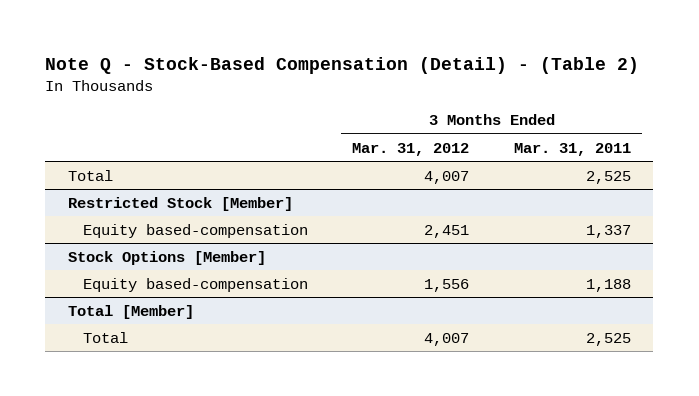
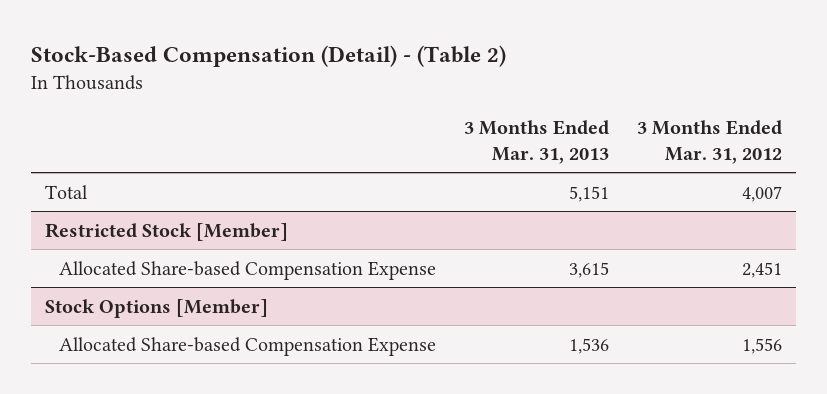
[45,56,640,74] Note Q - Stock-Based Compensation (Detail) - (Table 2) -> [30,44,506,67] Stock-Based Compensation (Detail) - (Table 2)
[513,142,631,156] Mar. 31, 2011 -> none
none -> [464,120,610,164] 3 Months Ended Mar. 31, 2013
[82,223,308,238] Equity based-compensation -> [59,260,437,280] Allocated Share-based Compensation Expense
[67,304,194,319] Total [Member] -> none
[82,331,128,343] Total -> none
[82,277,308,292] Equity based-compensation -> [59,336,437,356] Allocated Share-based Compensation Expense

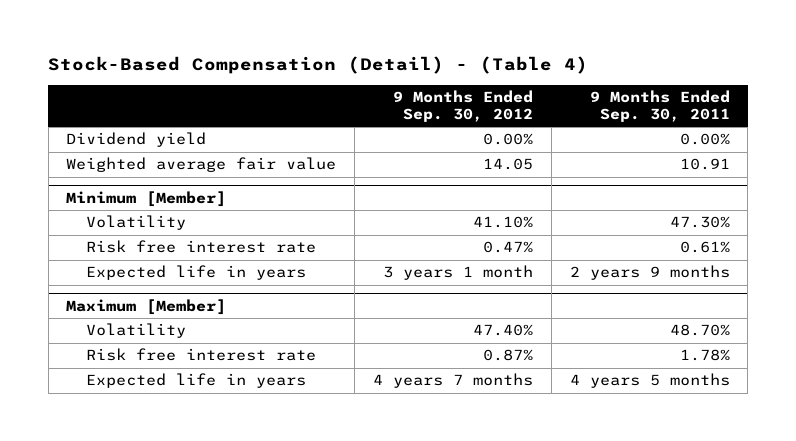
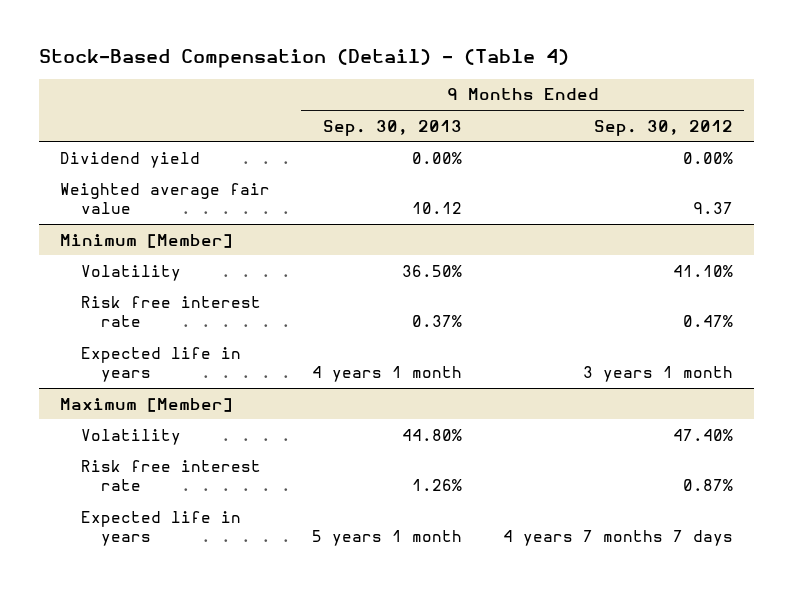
[589,90,730,122] 9 Months Ended Sep. 30, 2011 -> none
none -> [322,119,462,136] Sep. 30, 2013
[482,158,533,171] 14.05 -> [693,202,734,215] 9.37
[372,373,533,389] 4 years 7 months -> [503,530,734,547] 4 years 7 months 7 days

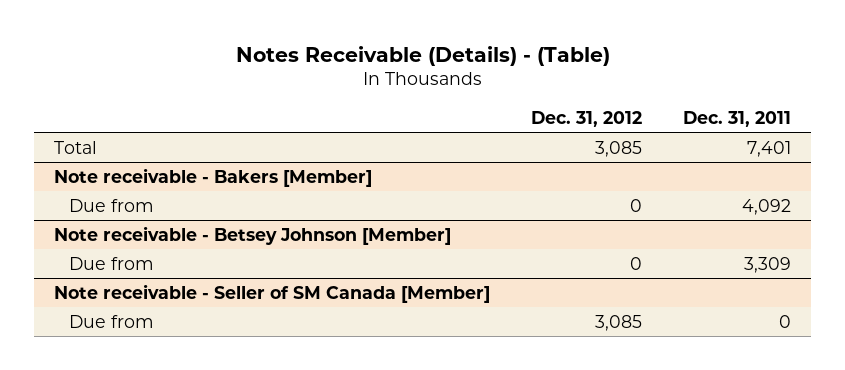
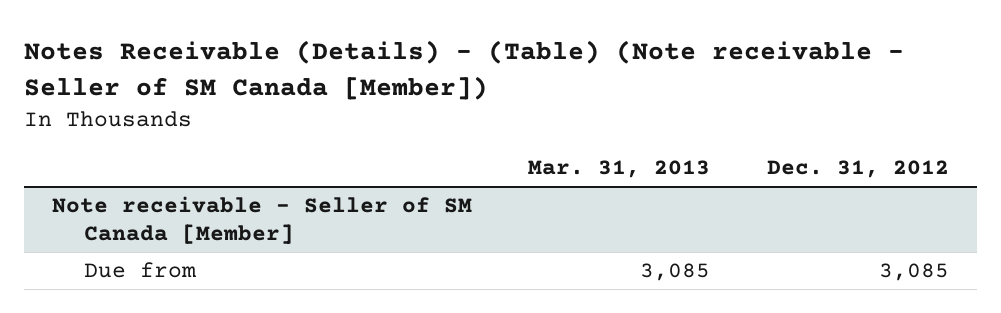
[235,45,610,66] Notes Receivable (Details) - (Table) -> [23,40,904,100] Notes Receivable (Details) - (Table) (Note receivable - Seller of SM Canada [Member])
[682,110,791,127] Dec. 31, 2011 -> none
none -> [528,160,711,179] Mar. 31, 2013
[54,140,98,154] Total -> none
[54,167,373,187] Note receivable - Bakers [Member] -> none
[68,198,154,212] Due from -> none
[54,225,452,245] Note receivable - Betsey Johnson [Member] -> none
[68,256,154,270] Due from -> none

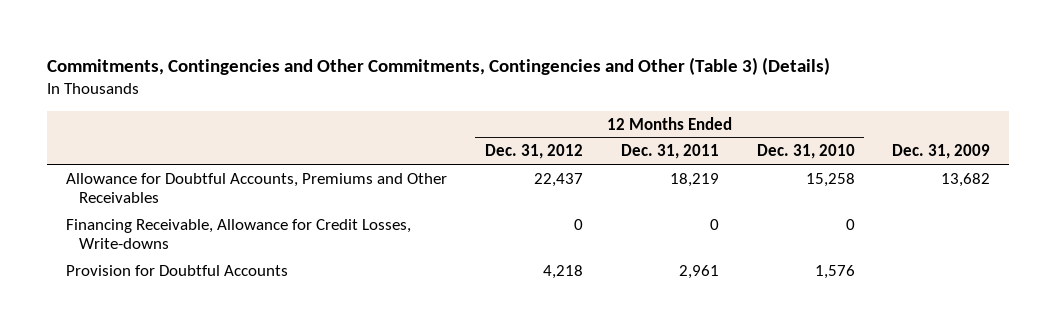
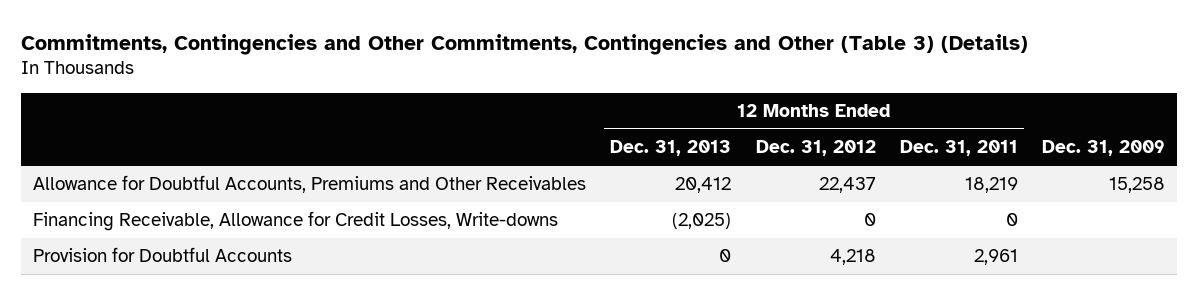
[756,144,855,160] Dec. 31, 2010 -> none
none -> [610,140,732,157] Dec. 31, 2013
[941,172,991,187] 13,682 -> [1109,177,1166,194] 15,258

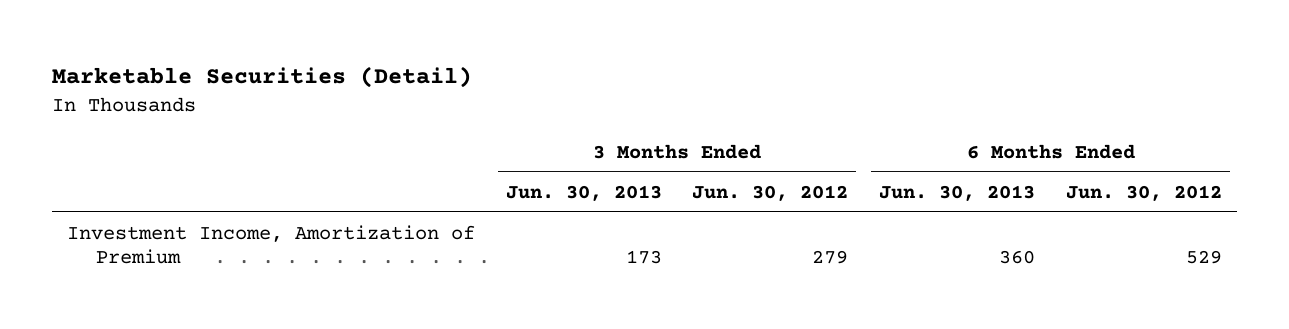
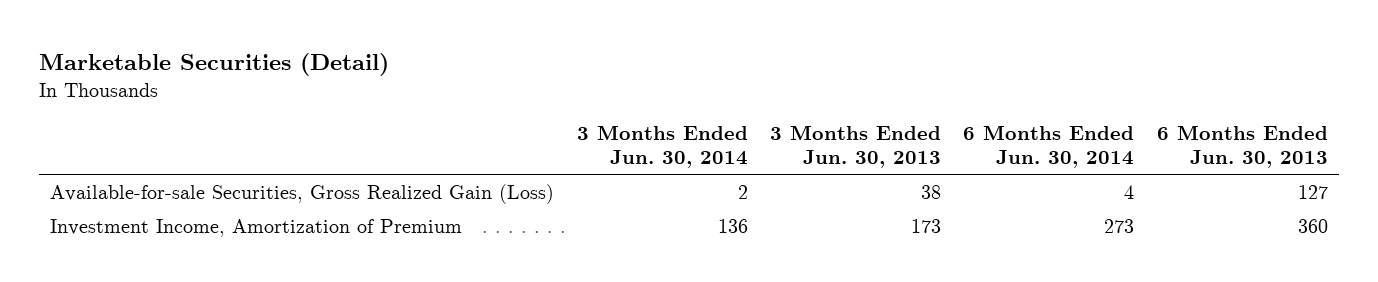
[692,184,849,201] Jun. 30, 2012 -> none
[1065,184,1222,201] Jun. 30, 2012 -> none
none -> [576,125,748,169] 3 Months Ended Jun. 30, 2014
none -> [963,125,1135,169] 6 Months Ended Jun. 30, 2014
none -> [50,183,555,204] Available-for-sale Securities, Gross Realized Gain (Loss)

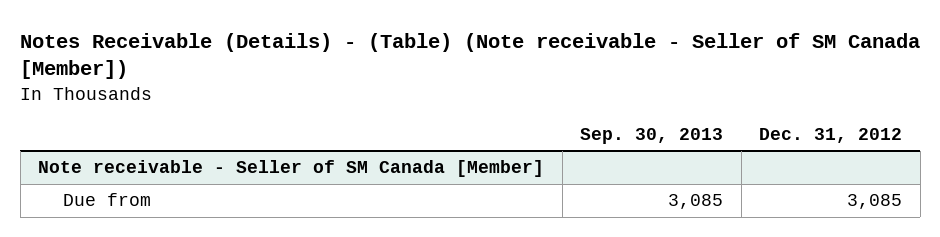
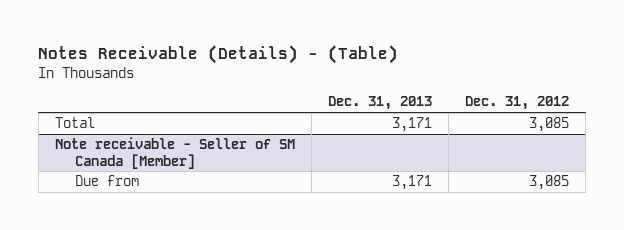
[20,32,921,80] Notes Receivable (Details) - (Table) (Note receivable - Seller of SM Canada [Member]) -> [38,45,399,65] Notes Receivable (Details) - (Table)
[580,127,724,144] Sep. 30, 2013 -> none
none -> [328,96,433,111] Dec. 31, 2013
none -> [54,117,95,129] Total

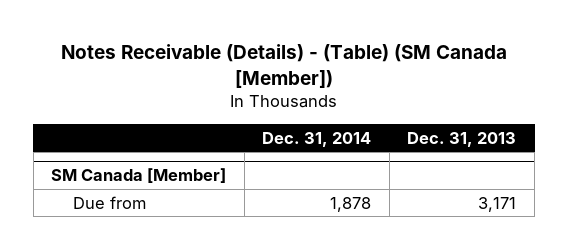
[38,45,399,65] Notes Receivable (Details) - (Table) -> [60,43,507,88] Notes Receivable (Details) - (Table) (SM Canada [Member])
[465,96,570,111] Dec. 31, 2012 -> none
none -> [262,131,372,147] Dec. 31, 2014
[54,117,95,129] Total -> none
[54,137,295,169] Note receivable - Seller of SM Canada [Member] -> none
none -> [51,168,227,184] SM Canada [Member]

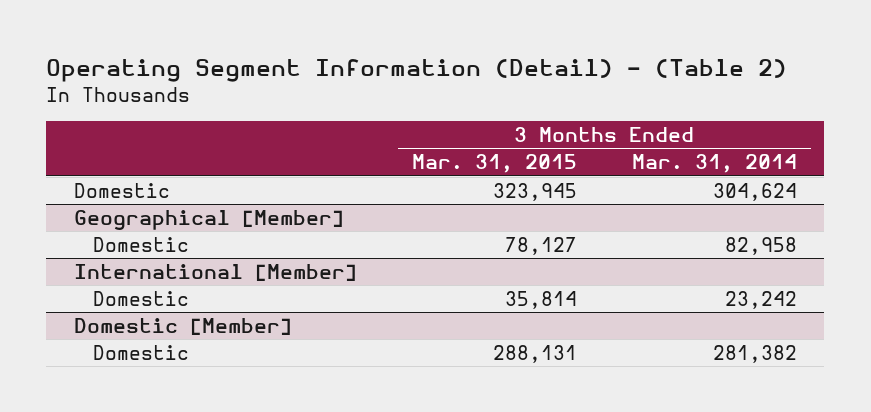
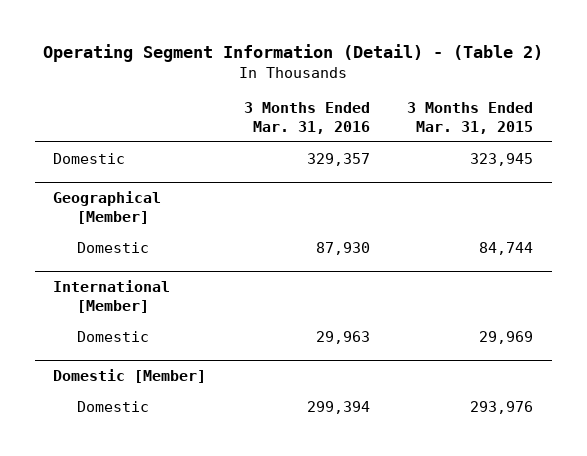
[631,154,797,174] Mar. 31, 2014 -> none
none -> [243,102,370,135] 3 Months Ended Mar. 31, 2016
[504,236,577,255] 78,127 -> [479,241,534,255] 84,744
[504,290,577,309] 35,814 -> [479,330,534,344] 29,969
[492,344,577,363] 288,131 -> [470,400,534,414] 293,976

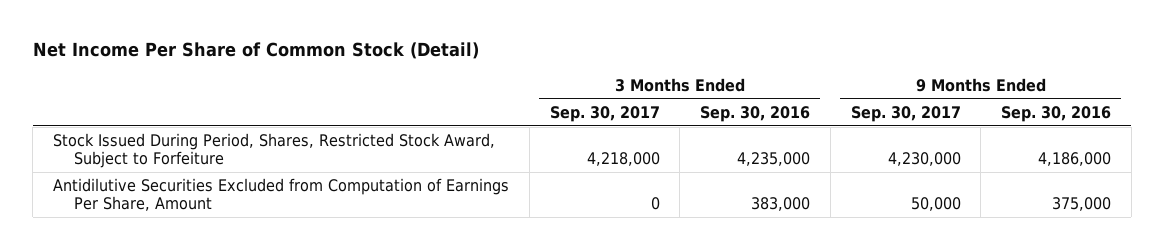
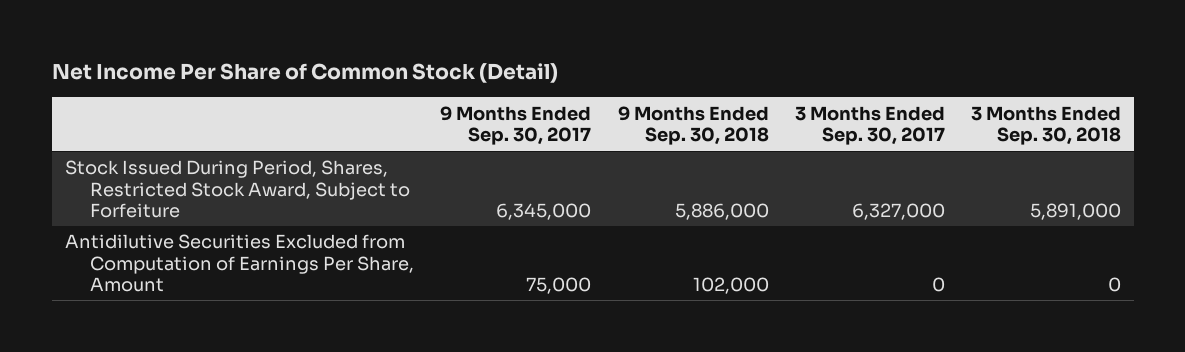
[700,105,811,122] Sep. 30, 2016 -> none
[1001,105,1112,122] Sep. 30, 2016 -> none
none -> [617,105,769,146] 9 Months Ended Sep. 30, 2018
none -> [970,105,1121,146] 3 Months Ended Sep. 30, 2018
[586,152,660,167] 4,218,000 -> [851,203,945,221] 6,327,000
[887,152,961,167] 4,230,000 -> [496,203,592,221] 6,345,000
[910,197,961,212] 50,000 -> [526,277,592,295] 75,000

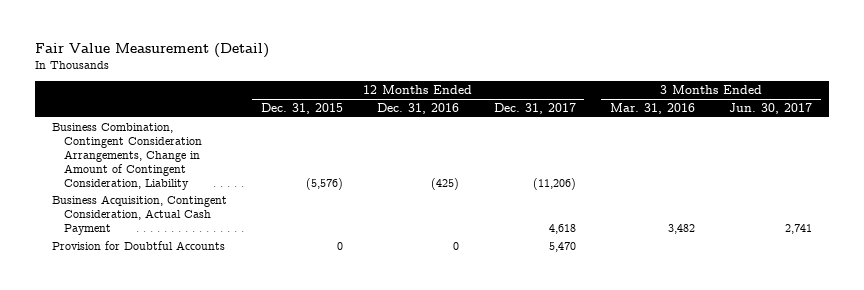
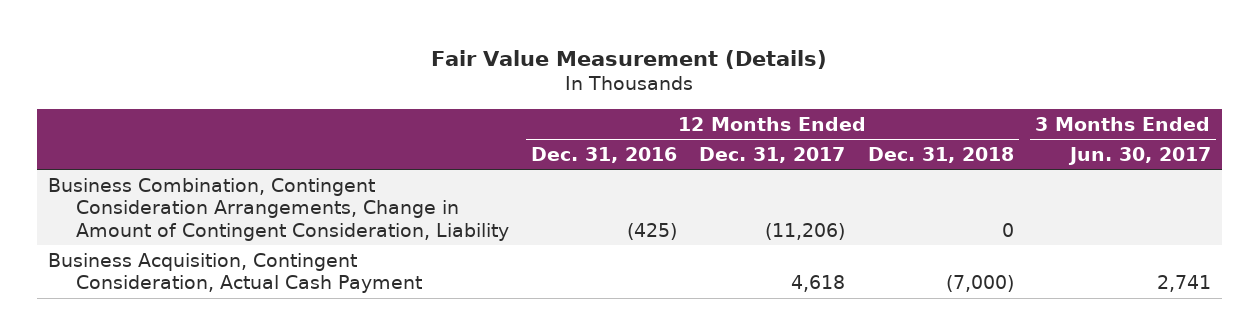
[34,43,269,59] Fair Value Measurement (Detail) -> [431,49,828,69] Fair Value Measurement (Details)
[260,103,343,115] Dec. 31, 2015 -> none
[609,103,695,115] Mar. 31, 2016 -> none
none -> [867,146,1014,163] Dec. 31, 2018
[51,240,225,250] Provision for Doubtful Accounts -> none

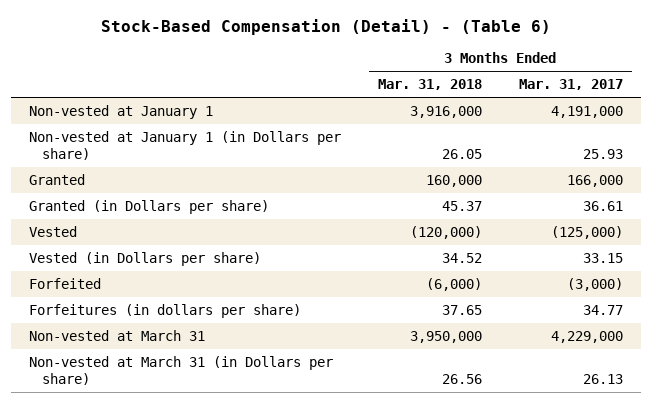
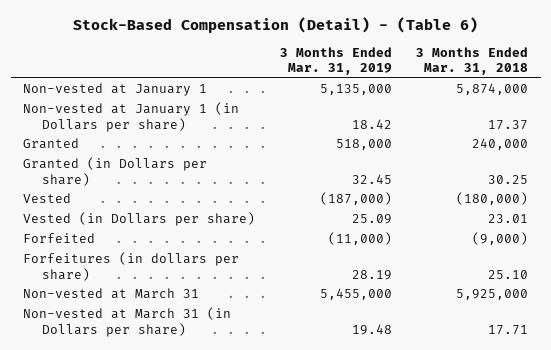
[518,79,623,91] Mar. 31, 2017 -> none
none -> [279,46,392,76] 3 Months Ended Mar. 31, 2019
[409,105,482,118] 3,916,000 -> [456,83,529,96] 5,874,000
[441,149,482,160] 26.05 -> [488,119,529,130] 17.37
[425,174,482,187] 160,000 -> [472,138,529,151] 240,000
[441,200,482,211] 45.37 -> [488,174,529,184] 30.25
[409,225,482,239] (120,000) -> [456,192,529,206] (180,000)
[441,252,482,263] 34.52 -> [488,214,529,224] 23.01
[425,277,482,291] (6,000) -> [472,232,529,246] (9,000)
[441,304,482,315] 37.65 -> [488,269,529,279] 25.10
[409,330,482,343] 3,950,000 -> [456,289,529,301] 5,925,000
[441,374,482,385] 26.56 -> [488,324,529,335] 17.71

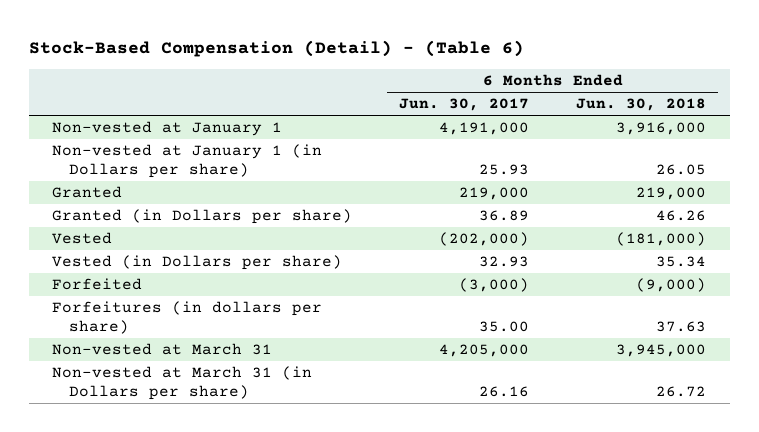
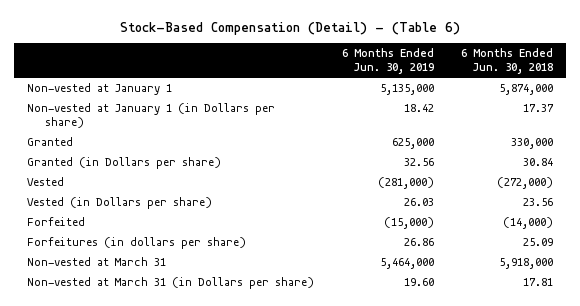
[399,98,530,112] Jun. 30, 2017 -> none
none -> [341,48,434,75] 6 Months Ended Jun. 30, 2019
[616,122,707,136] 3,916,000 -> [498,84,553,96] 5,874,000
[656,163,707,175] 26.05 -> [522,104,554,113] 17.37
[636,187,707,201] 219,000 -> [510,138,553,150] 330,000
[656,210,707,222] 46.26 -> [522,158,553,167] 30.84
[616,232,707,247] (181,000) -> [496,177,553,190] (272,000)
[656,256,707,268] 35.34 -> [522,198,553,207] 23.56
[636,278,707,293] (9,000) -> [502,217,553,230] (14,000)
[656,320,707,332] 37.63 -> [522,238,553,247] 25.09
[616,344,707,358] 3,945,000 -> [498,258,553,270] 5,918,000
[656,385,707,397] 26.72 -> [522,278,553,287] 17.81

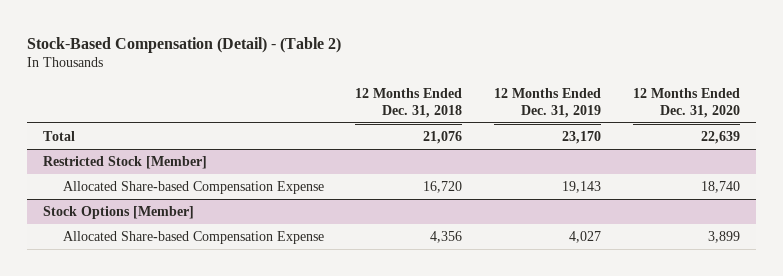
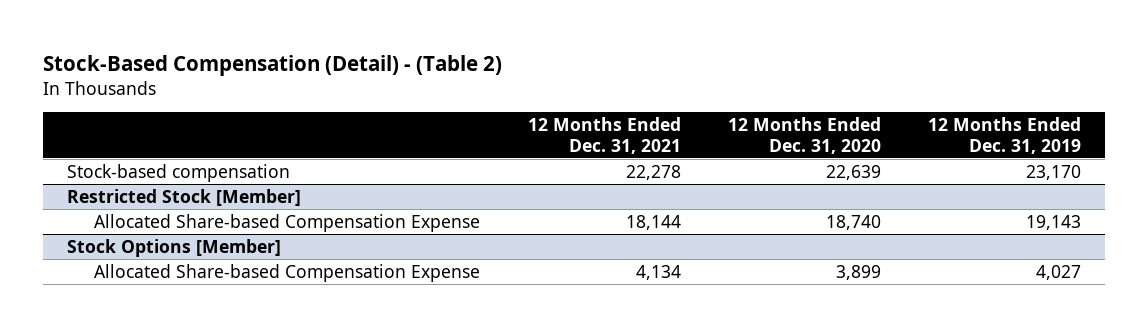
[355,88,463,118] 12 Months Ended Dec. 31, 2018 -> none
none -> [527,117,681,154] 12 Months Ended Dec. 31, 2021
[43,130,76,141] Total -> [66,163,290,182] Stock-based compensation

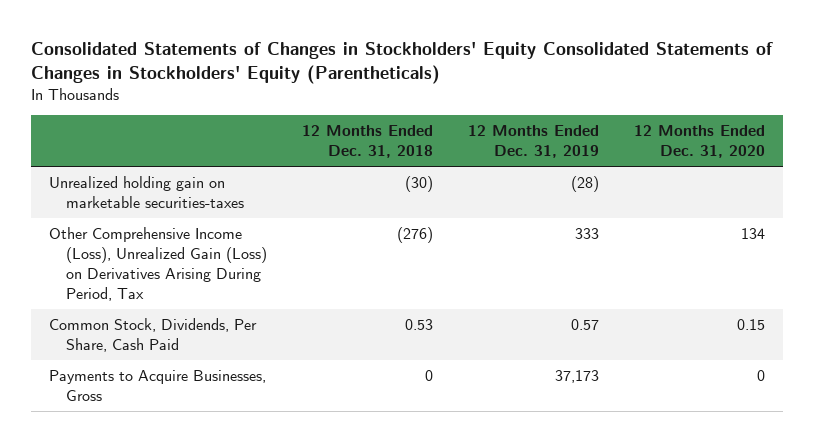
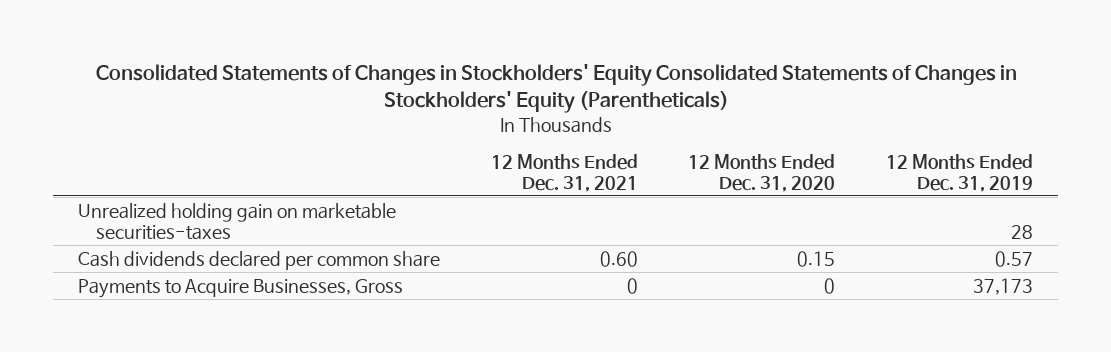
[302,125,434,159] 12 Months Ended Dec. 31, 2018 -> none
none -> [490,153,638,192] 12 Months Ended Dec. 31, 2021
[48,227,267,301] Other Comprehensive Income (Loss), Unrealized Gain (Loss) on Derivatives Arising During Period, Tax -> none
[571,176,600,193] (28) -> [1011,224,1034,239] 28
[48,318,257,352] Common Stock, Dividends, Per Share, Cash Paid -> [78,250,441,270] Cash dividends declared per common share

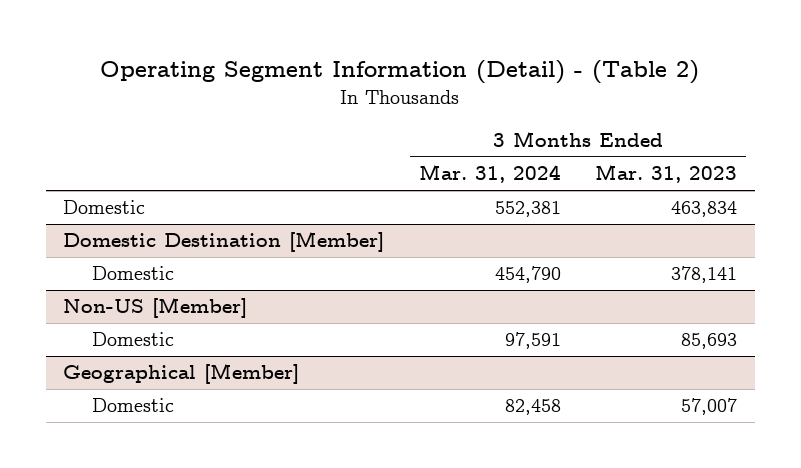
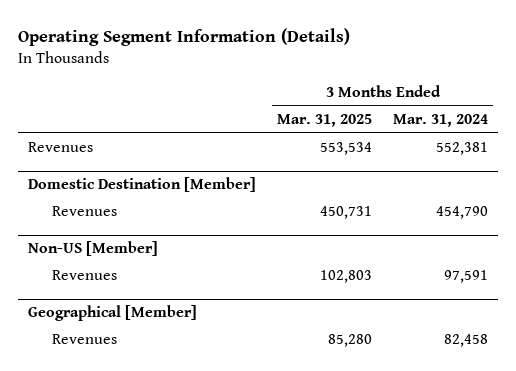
[100,60,700,85] Operating Segment Information (Detail) - (Table 2) -> [17,28,350,47] Operating Segment Information (Details)
[595,164,738,184] Mar. 31, 2023 -> none
none -> [277,113,373,127] Mar. 31, 2025
[63,200,146,215] Domestic -> [28,142,94,153] Revenues
[92,266,175,281] Domestic -> [52,206,118,217] Revenues
[92,332,175,347] Domestic -> [52,270,118,281] Revenues
[92,398,175,413] Domestic -> [52,334,118,345] Revenues

